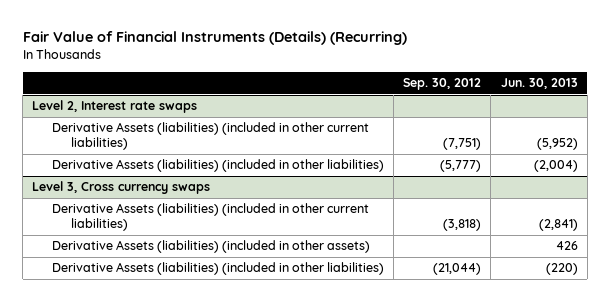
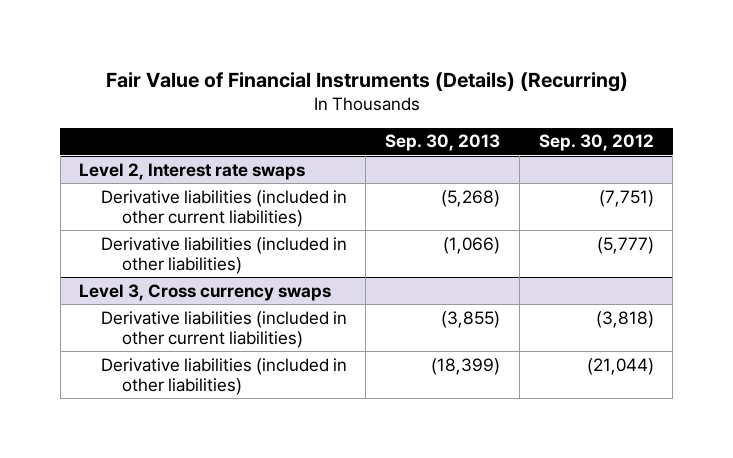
[500,78,578,90] Jun. 30, 2013 -> none
none -> [385,134,501,152] Sep. 30, 2013
[51,122,369,151] Derivative Assets (liabilities) (included in other current liabilities) -> [100,189,347,228] Derivative liabilities (included in other current liabilities)
[51,159,384,173] Derivative Assets (liabilities) (included in other liabilities) -> [100,236,347,275] Derivative liabilities (included in other liabilities)
[51,240,370,254] Derivative Assets (liabilities) (included in other assets) -> none
[51,203,369,232] Derivative Assets (liabilities) (included in other current liabilities) -> [100,310,347,349] Derivative liabilities (included in other current liabilities)
[51,262,384,276] Derivative Assets (liabilities) (included in other liabilities) -> [100,357,347,396] Derivative liabilities (included in other liabilities)

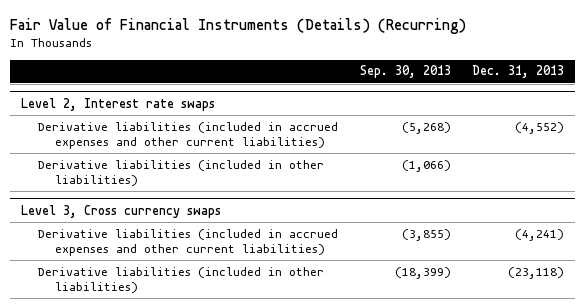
[538,134,654,152] Sep. 30, 2012 -> none
none -> [472,65,565,79] Dec. 31, 2013
[100,189,347,228] Derivative liabilities (included in other current liabilities) -> [38,121,339,150] Derivative liabilities (included in accrued expenses and other current liabilities)
[100,310,347,349] Derivative liabilities (included in other current liabilities) -> [38,228,339,257] Derivative liabilities (included in accrued expenses and other current liabilities)

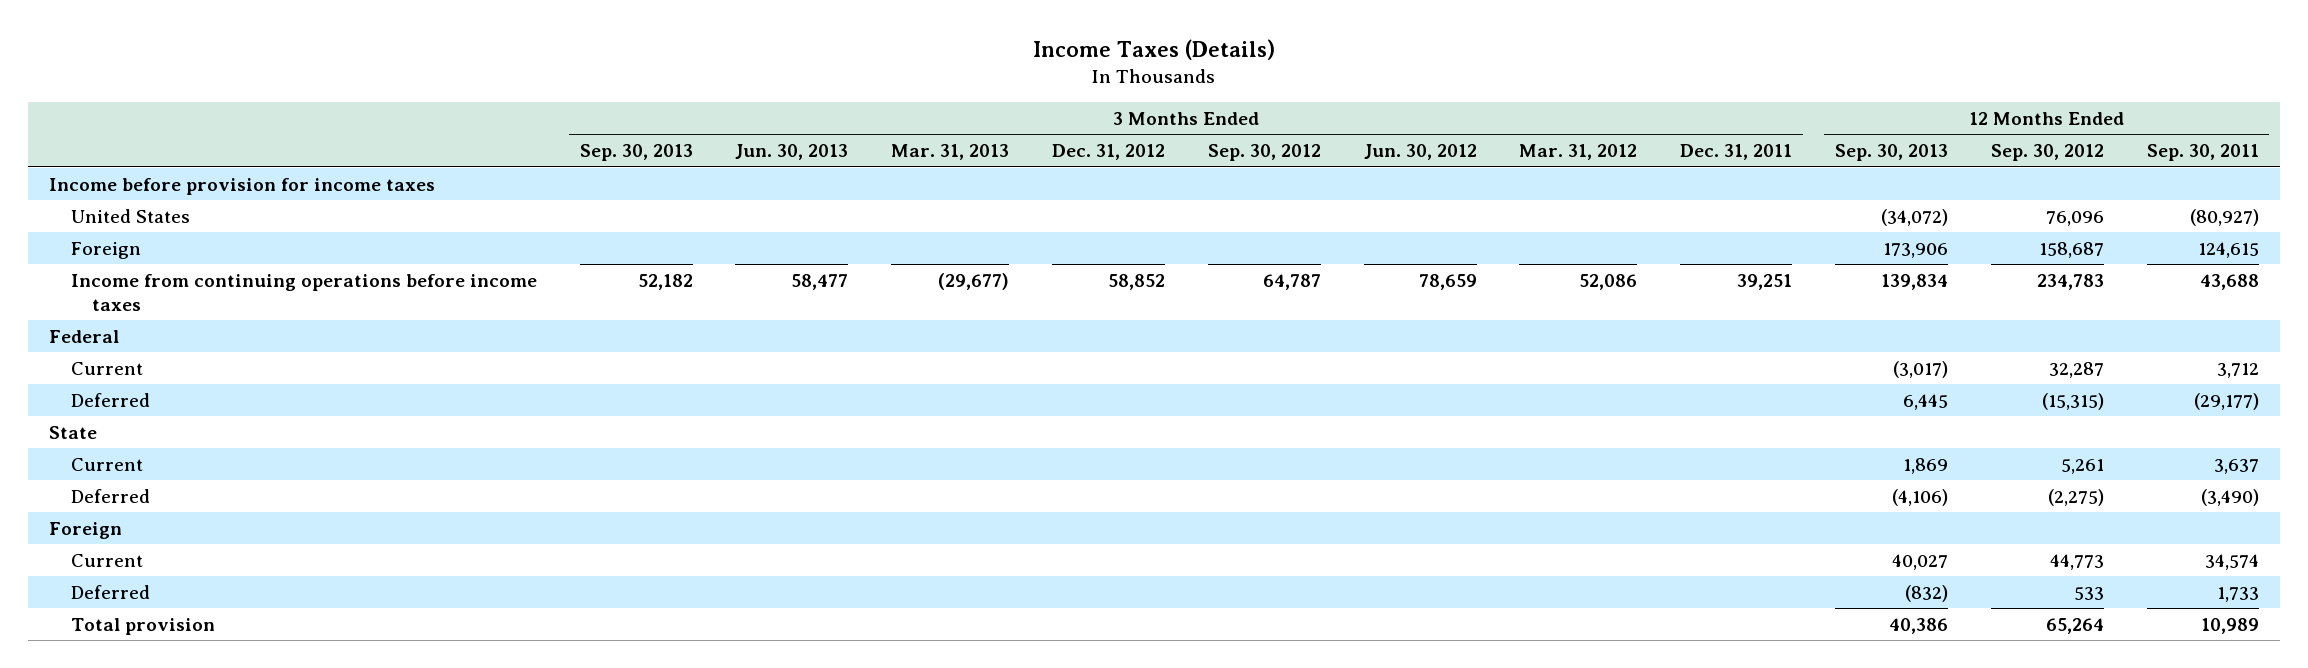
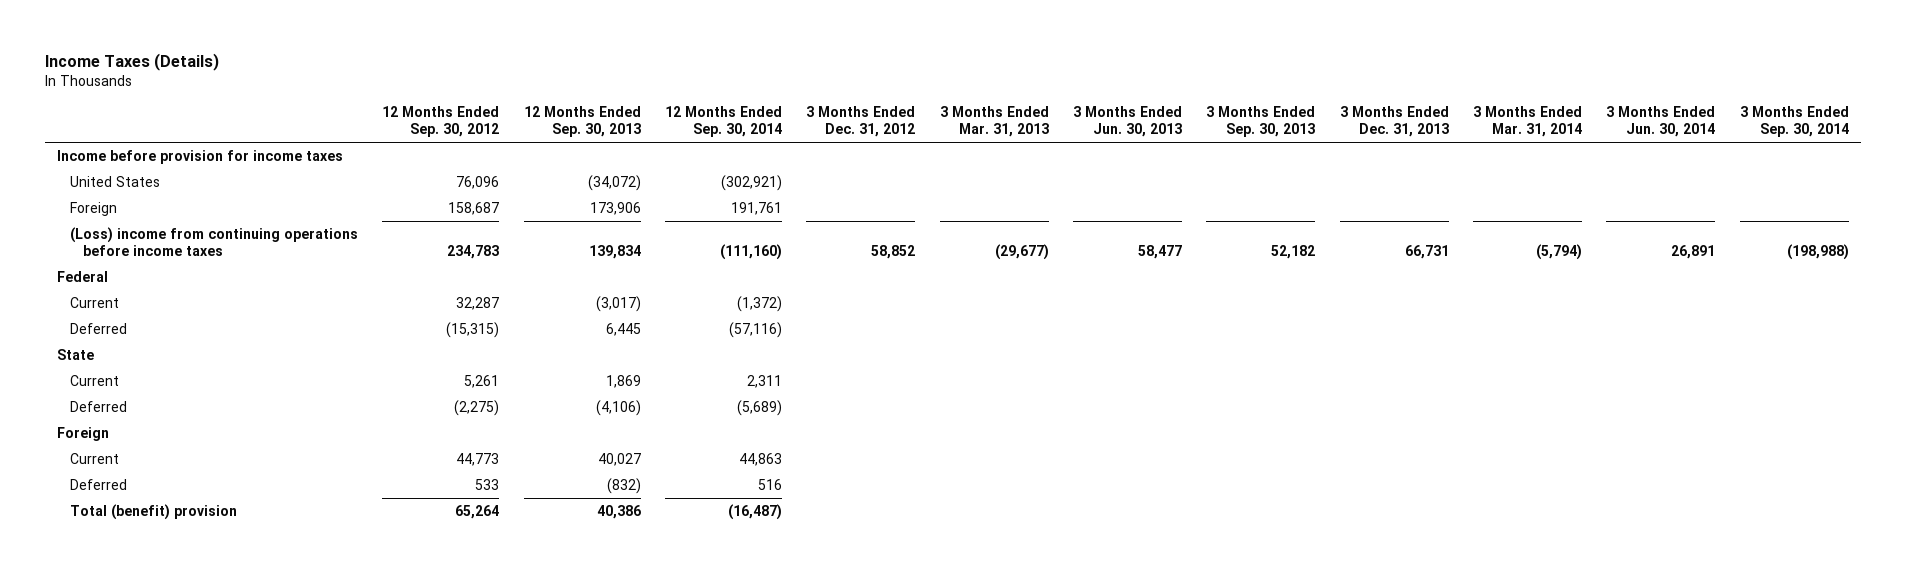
[1207,144,1321,162] Sep. 30, 2012 -> none
[1363,144,1477,161] Jun. 30, 2012 -> none
[1519,144,1638,161] Mar. 31, 2012 -> none
[1680,144,1793,161] Dec. 31, 2011 -> none
[2146,144,2259,162] Sep. 30, 2011 -> none
none -> [664,106,782,138] 12 Months Ended Sep. 30, 2014
none -> [1339,106,1449,138] 3 Months Ended Dec. 31, 2013
none -> [1472,106,1582,138] 3 Months Ended Mar. 31, 2014
none -> [1606,106,1716,138] 3 Months Ended Jun. 30, 2014
none -> [1739,106,1849,138] 3 Months Ended Sep. 30, 2014
[70,273,537,311] Income from continuing operations before income taxes -> [69,226,358,256] (Loss) income from continuing operations before income taxes
[70,617,215,635] Total provision -> [69,503,237,520] Total (benefit) provision

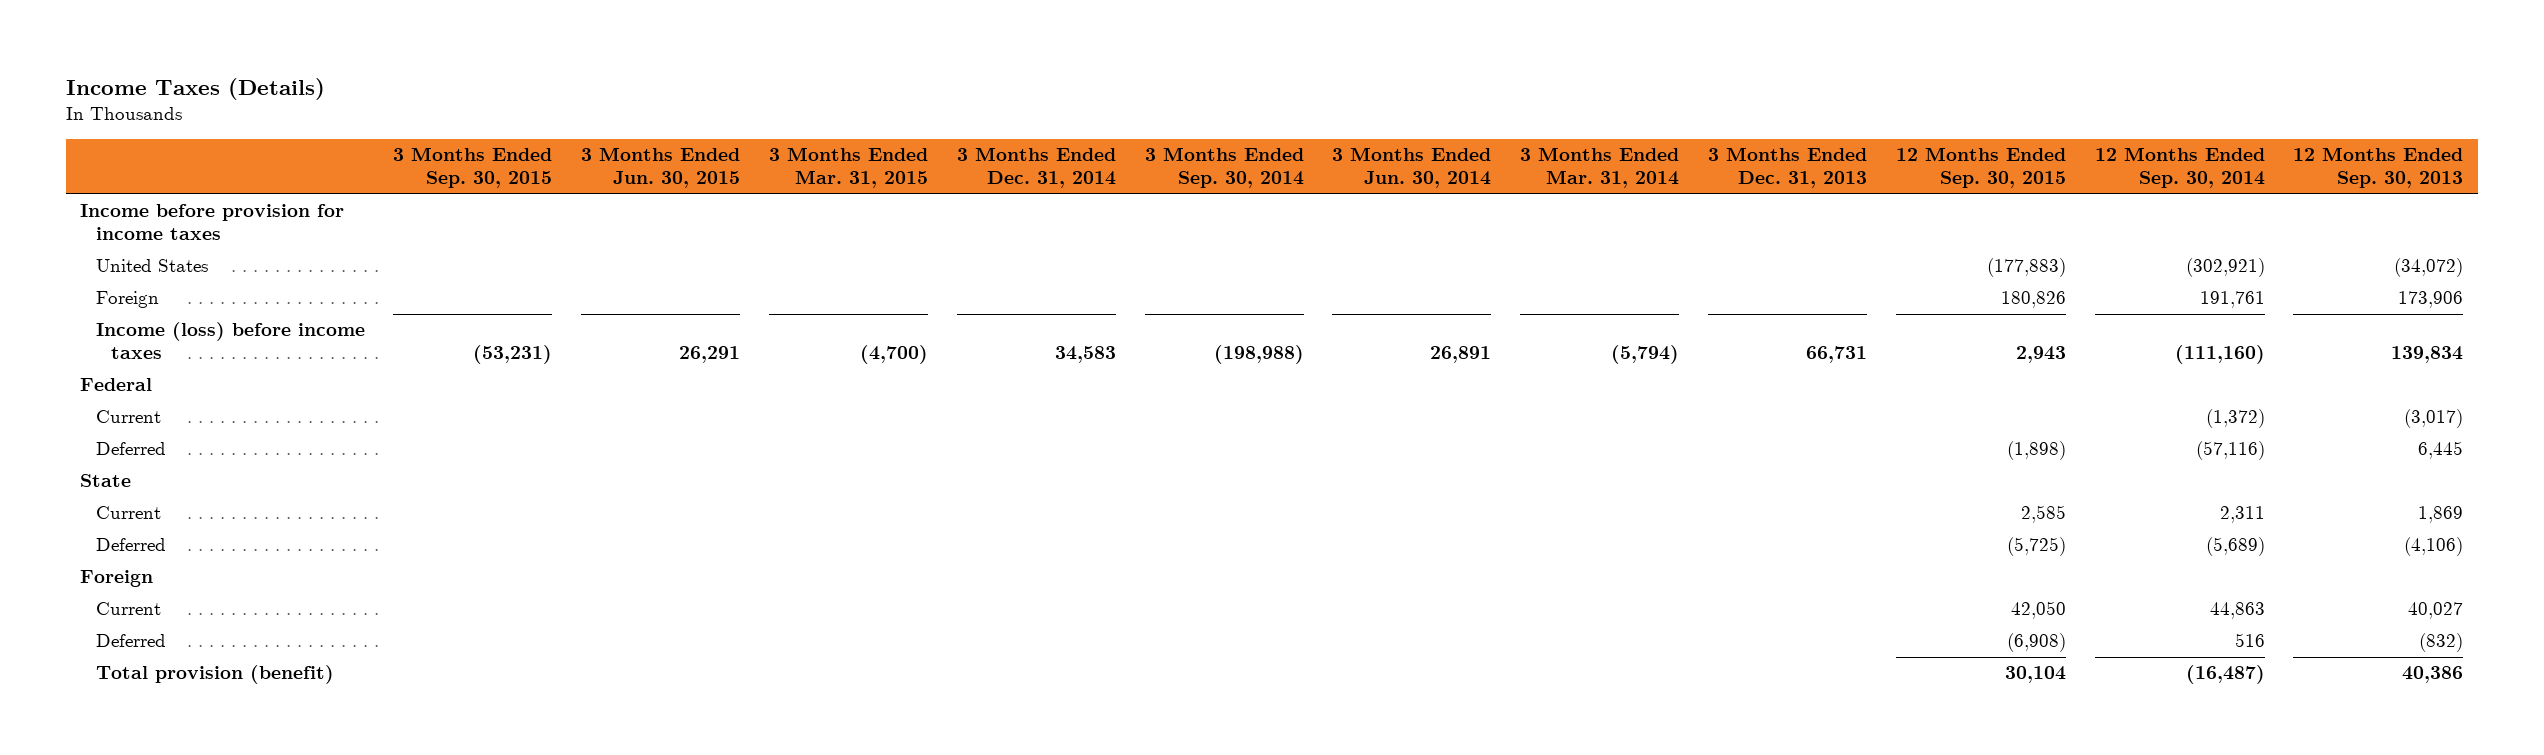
[382,106,500,138] 12 Months Ended Sep. 30, 2012 -> none
[806,106,916,138] 3 Months Ended Dec. 31, 2012 -> none
[939,106,1049,138] 3 Months Ended Mar. 31, 2013 -> none
[1072,106,1182,138] 3 Months Ended Jun. 30, 2013 -> none
[1206,106,1316,138] 3 Months Ended Sep. 30, 2013 -> none
none -> [393,147,553,189] 3 Months Ended Sep. 30, 2015
none -> [581,147,741,189] 3 Months Ended Jun. 30, 2015
none -> [769,147,929,189] 3 Months Ended Mar. 31, 2015
none -> [956,147,1116,189] 3 Months Ended Dec. 31, 2014
none -> [1895,147,2066,189] 12 Months Ended Sep. 30, 2015
[69,226,358,256] (Loss) income from continuing operations before income taxes -> [95,322,365,360] Income (loss) before income taxes
[69,503,237,520] Total (benefit) provision -> [95,665,334,685] Total provision (benefit)

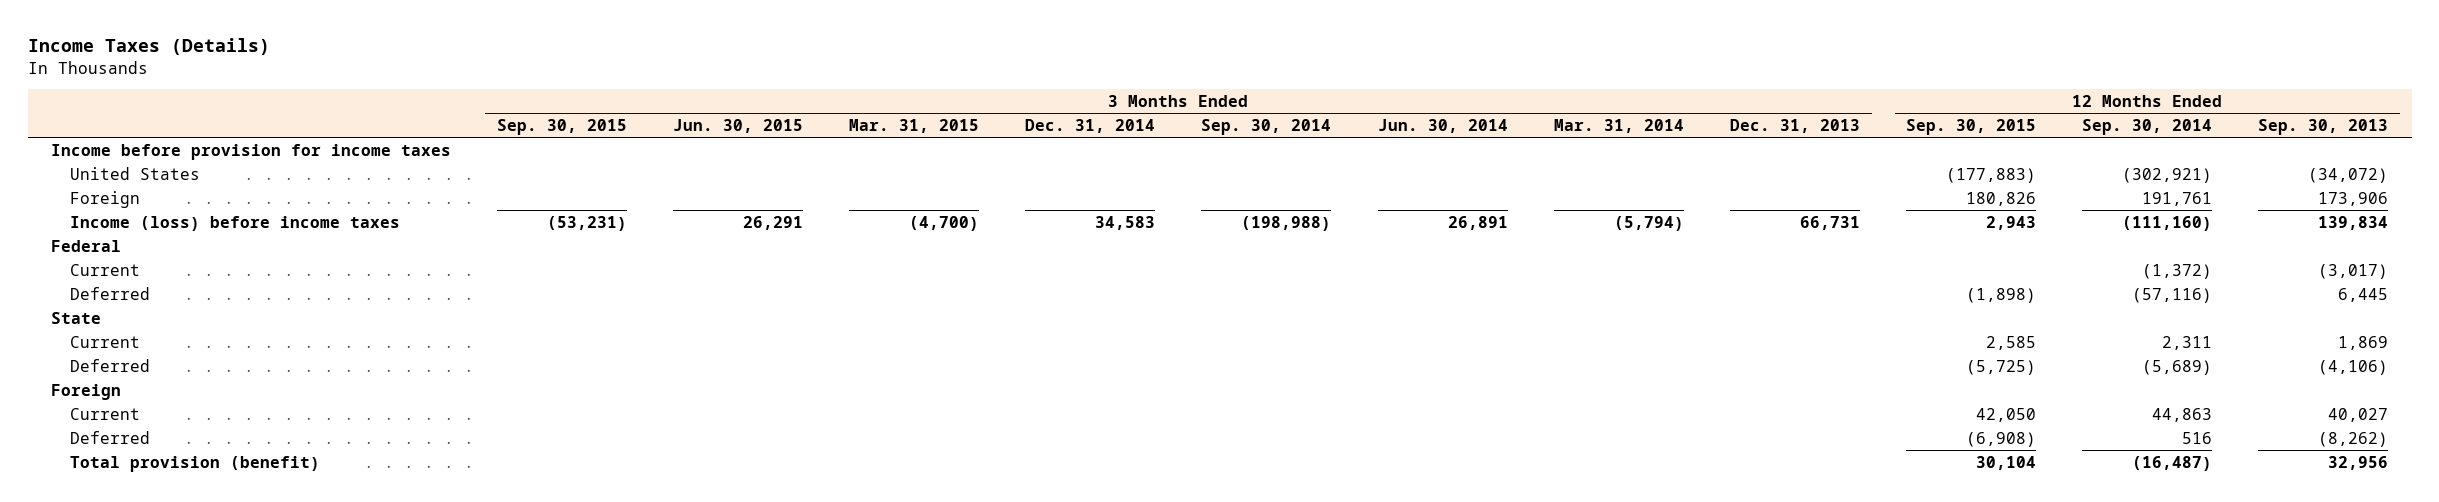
[2419,633,2464,653] (832) -> [2318,431,2389,447] (8,262)
[2402,666,2464,684] 40,386 -> [2328,455,2389,470] 32,956

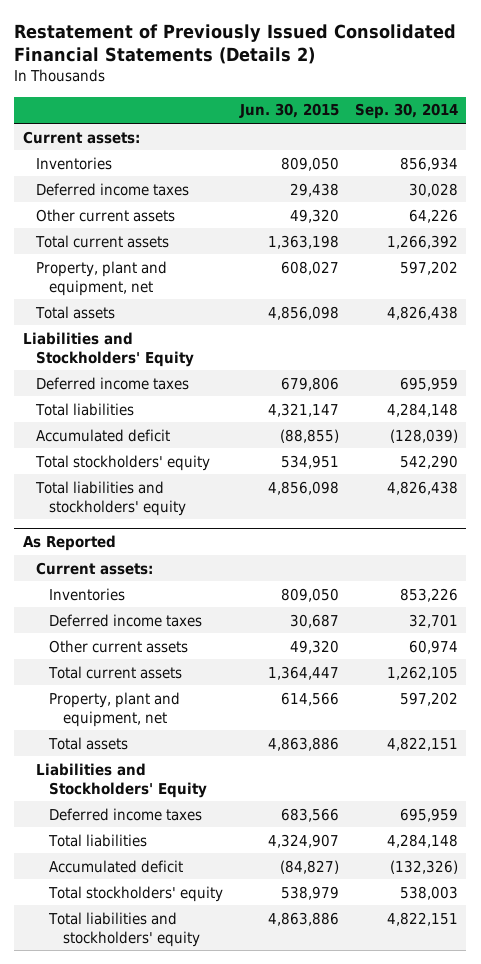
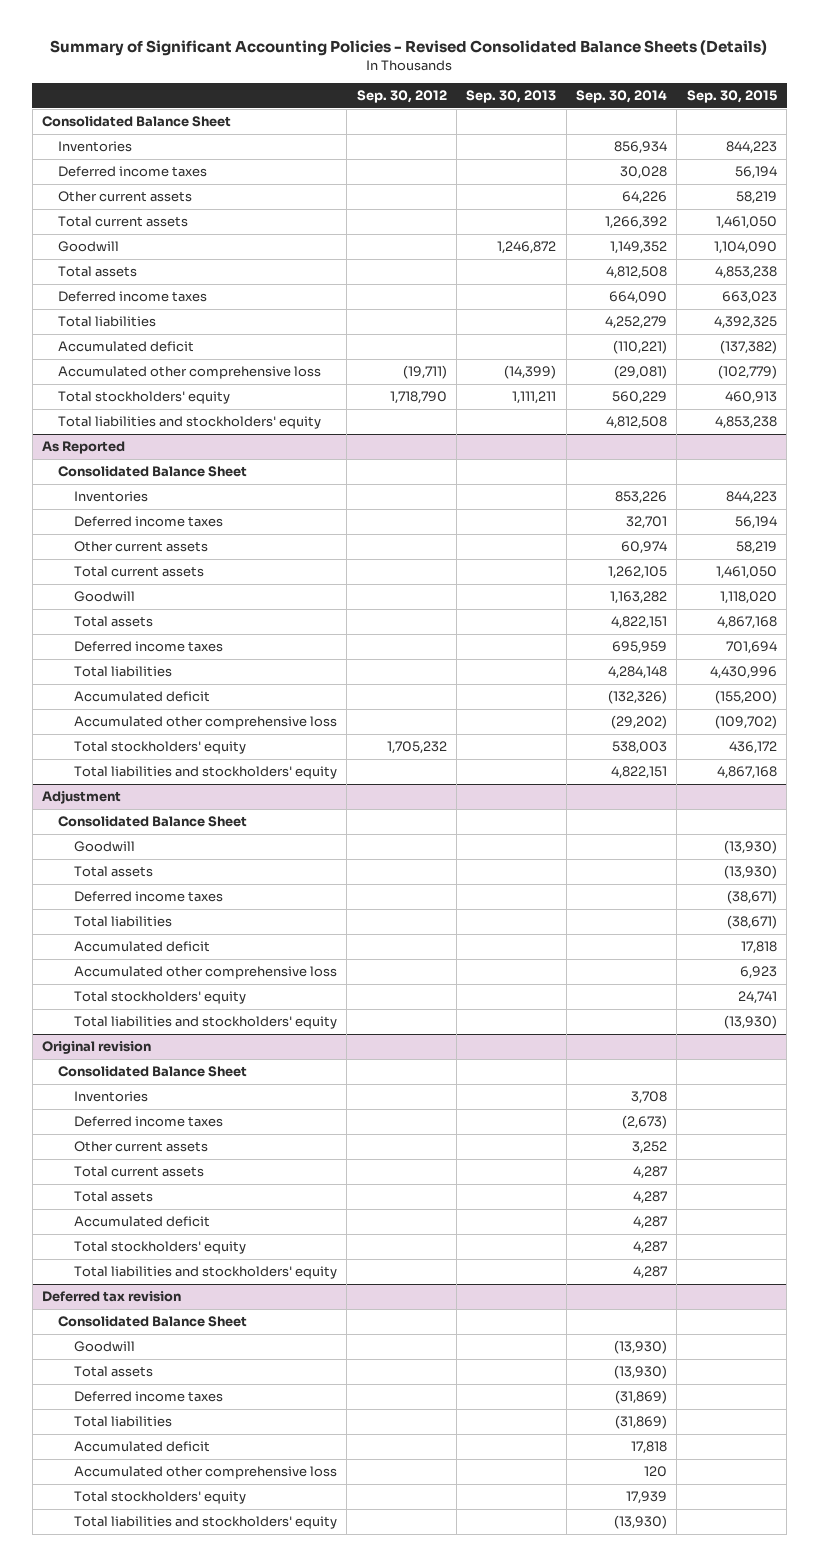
[14,23,457,65] Restatement of Previously Issued Consolidated Financial Statements (Details 2) -> [50,40,768,57] Summary of Significant Accounting Policies - Revised Consolidated Balance Sheets (Details)
[238,103,339,119] Jun. 30, 2015 -> none
none -> [356,90,447,104] Sep. 30, 2012
none -> [466,90,557,104] Sep. 30, 2013
none -> [686,90,777,104] Sep. 30, 2015
[22,130,140,144] Current assets: -> none
none -> [41,116,231,128] Consolidated Balance Sheet
[35,260,167,296] Property, plant and equipment, net -> none
[22,331,194,367] Liabilities and Stockholders' Equity -> none
none -> [57,241,119,253] Goodwill
[387,305,459,320] 4,826,438 -> [606,266,668,280] 4,812,508
[400,376,459,391] 695,959 -> [609,291,668,305] 664,090
[387,402,459,417] 4,284,148 -> [605,316,668,330] 4,252,279
[390,428,459,443] (128,039) -> [613,340,668,355] (110,221)
none -> [57,366,321,380] Accumulated other comprehensive loss
[400,454,459,469] 542,290 -> [612,391,668,405] 560,229
[387,480,459,495] 4,826,438 -> [606,416,668,430] 4,812,508
[35,561,153,575] Current assets: -> none
none -> [57,466,247,478] Consolidated Balance Sheet
[49,691,181,727] Property, plant and equipment, net -> none
none -> [73,591,135,603] Goodwill
[35,762,208,798] Liabilities and Stockholders' Equity -> none
none -> [73,716,337,730] Accumulated other comprehensive loss
none -> [41,790,121,805] Adjustment
none -> [57,816,247,828] Consolidated Balance Sheet
none -> [73,841,135,853] Goodwill
none -> [73,866,153,878] Total assets
none -> [73,891,223,903] Deferred income taxes
none -> [73,916,172,928] Total liabilities
none -> [73,941,210,953] Accumulated deficit
none -> [73,966,337,980] Accumulated other comprehensive loss
none -> [73,991,246,1005] Total stockholders' equity
none -> [73,1016,337,1030] Total liabilities and stockholders' equity
none -> [41,1041,151,1055] Original revision
none -> [57,1066,247,1078] Consolidated Balance Sheet
none -> [73,1091,148,1103] Inventories
none -> [73,1116,223,1128] Deferred income taxes
none -> [73,1141,208,1153] Other current assets
none -> [73,1166,204,1178] Total current assets
none -> [73,1191,153,1203] Total assets
none -> [73,1216,210,1228] Accumulated deficit
none -> [73,1241,246,1255] Total stockholders' equity
none -> [73,1266,337,1280] Total liabilities and stockholders' equity
none -> [41,1291,181,1303] Deferred tax revision
none -> [57,1316,247,1328] Consolidated Balance Sheet
none -> [73,1341,135,1353] Goodwill
none -> [73,1366,153,1378] Total assets
none -> [73,1391,223,1403] Deferred income taxes
none -> [73,1416,172,1428] Total liabilities
none -> [73,1441,210,1453] Accumulated deficit
none -> [73,1466,337,1480] Accumulated other comprehensive loss
none -> [73,1491,246,1505] Total stockholders' equity
none -> [73,1516,337,1530] Total liabilities and stockholders' equity

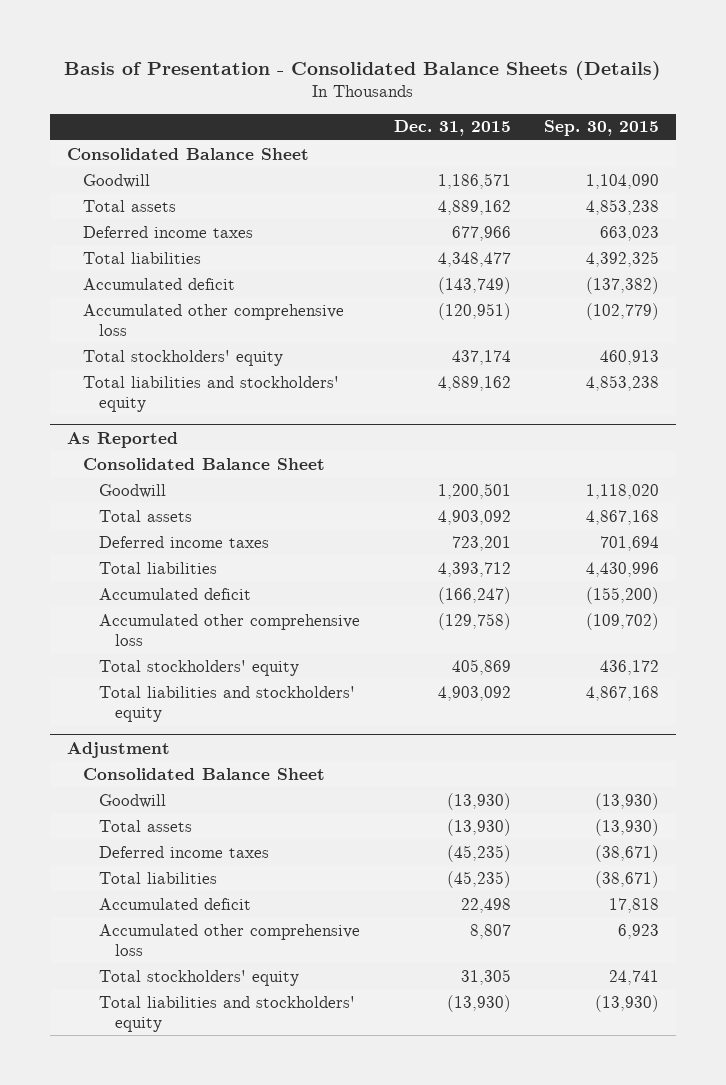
[50,40,768,57] Summary of Significant Accounting Policies - Revised Consolidated Balance Sheets (Details) -> [64,61,662,81] Basis of Presentation - Consolidated Balance Sheets (Details)
[356,90,447,104] Sep. 30, 2012 -> none
[466,90,557,104] Sep. 30, 2013 -> none
[576,90,668,104] Sep. 30, 2014 -> none
none -> [393,120,511,137] Dec. 31, 2015
[57,141,132,153] Inventories -> none
[57,166,207,178] Deferred income taxes -> none
[57,191,192,203] Other current assets -> none
[57,216,188,228] Total current assets -> none
[73,491,148,503] Inventories -> none
[73,516,223,528] Deferred income taxes -> none
[73,541,208,553] Other current assets -> none
[73,566,204,578] Total current assets -> none
[41,1041,151,1055] Original revision -> none
[57,1066,247,1078] Consolidated Balance Sheet -> none
[73,1091,148,1103] Inventories -> none
[73,1116,223,1128] Deferred income taxes -> none
[73,1141,208,1153] Other current assets -> none
[73,1166,204,1178] Total current assets -> none
[73,1191,153,1203] Total assets -> none
[73,1216,210,1228] Accumulated deficit -> none
[73,1241,246,1255] Total stockholders' equity -> none
[73,1266,337,1280] Total liabilities and stockholders' equity -> none
[41,1291,181,1303] Deferred tax revision -> none
[57,1316,247,1328] Consolidated Balance Sheet -> none
[73,1341,135,1353] Goodwill -> none
[73,1366,153,1378] Total assets -> none
[73,1391,223,1403] Deferred income taxes -> none
[73,1416,172,1428] Total liabilities -> none
[73,1441,210,1453] Accumulated deficit -> none
[73,1466,337,1480] Accumulated other comprehensive loss -> none
[73,1491,246,1505] Total stockholders' equity -> none
[73,1516,337,1530] Total liabilities and stockholders' equity -> none

